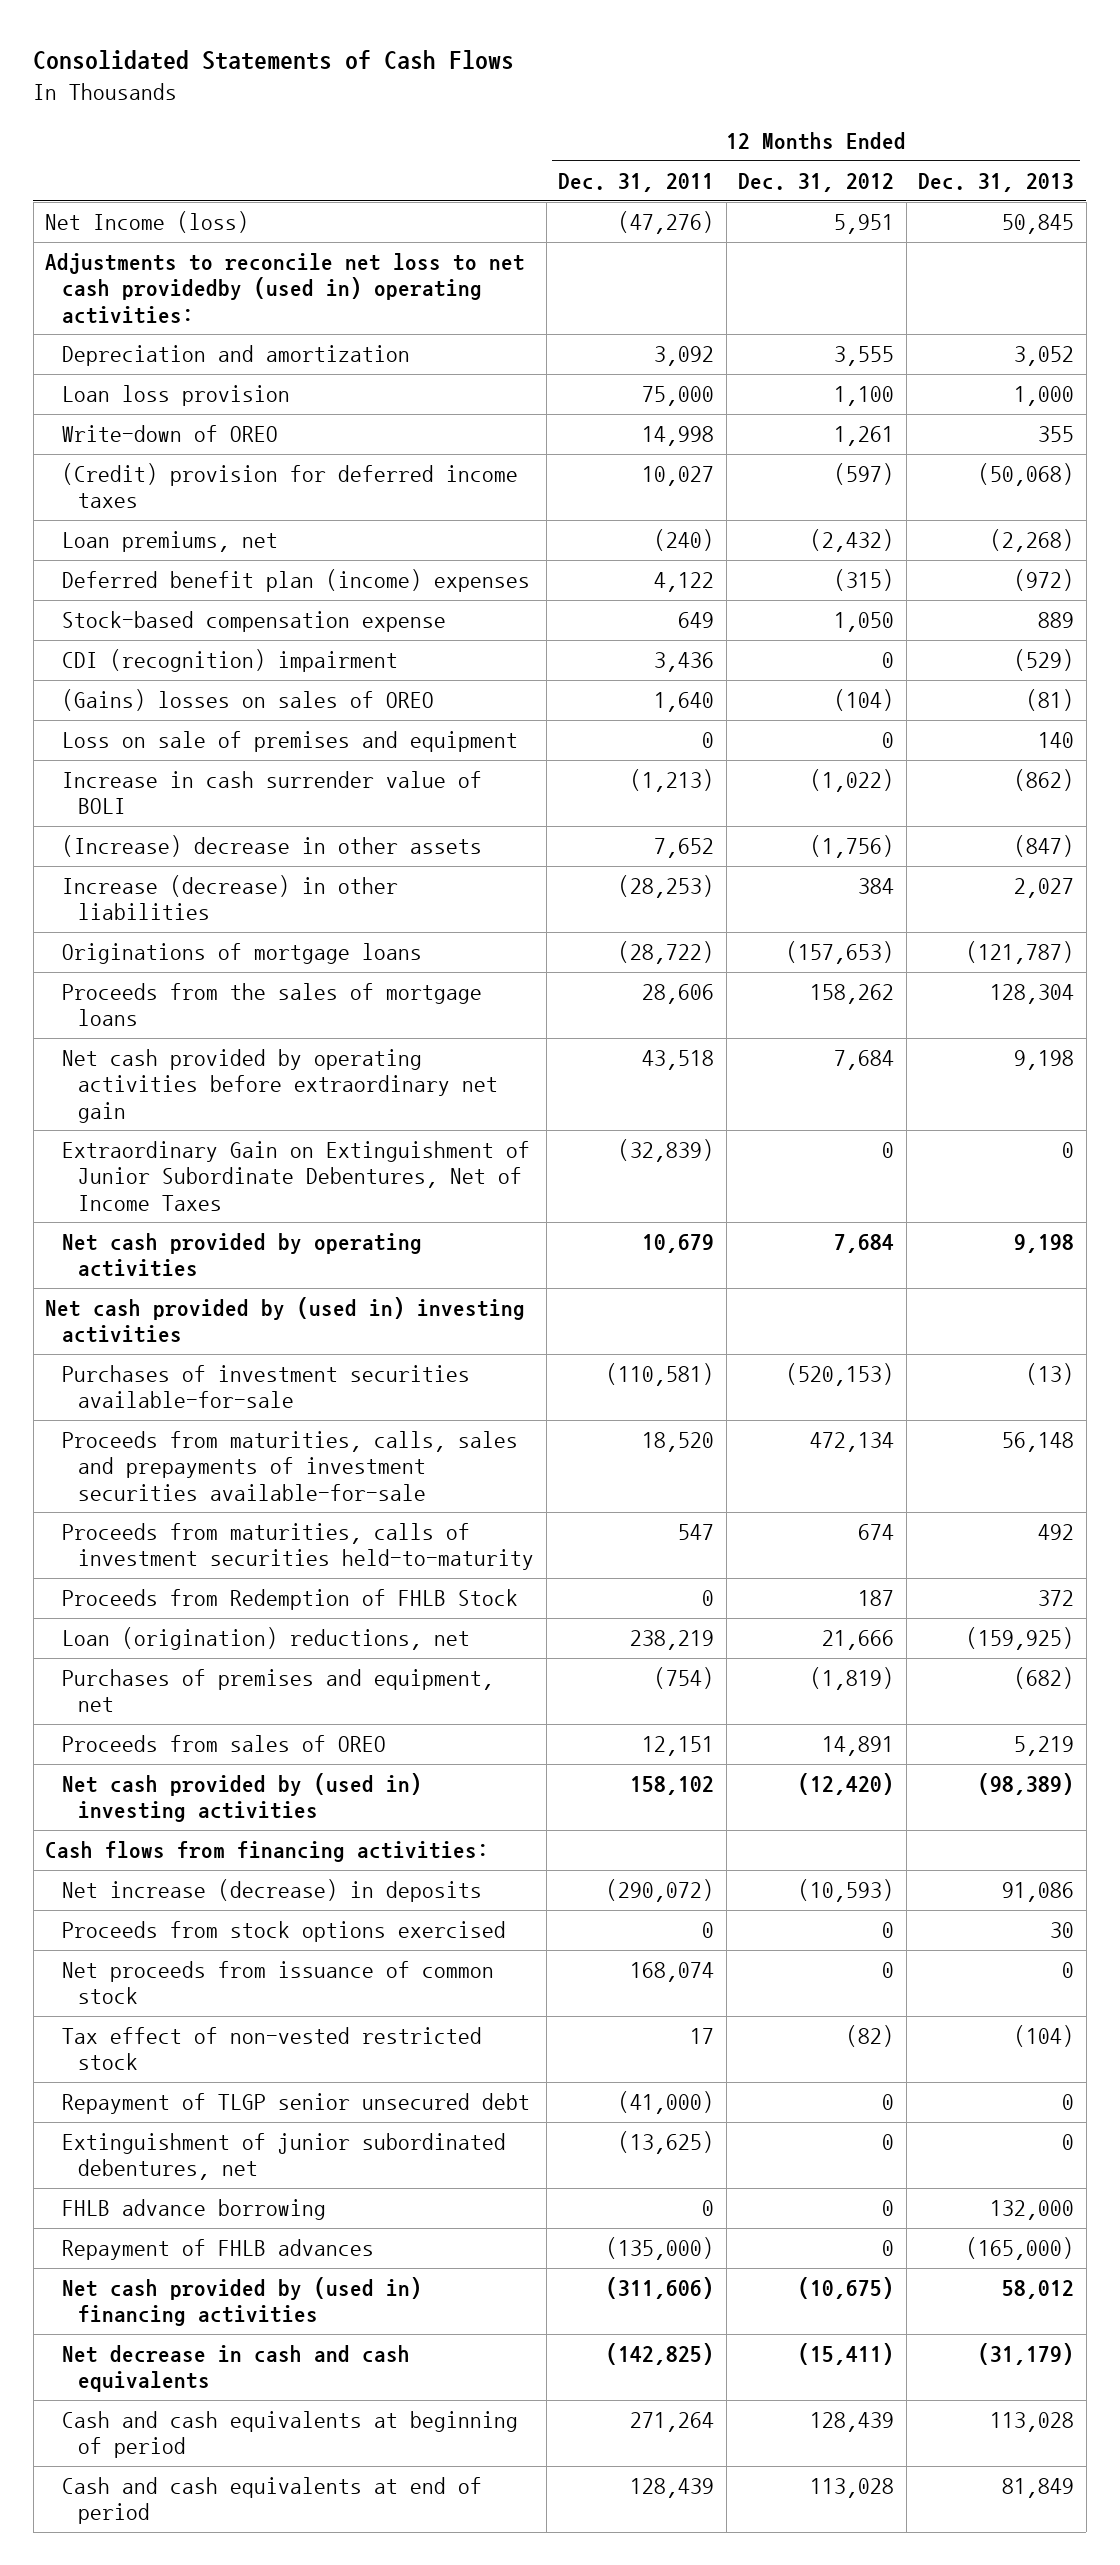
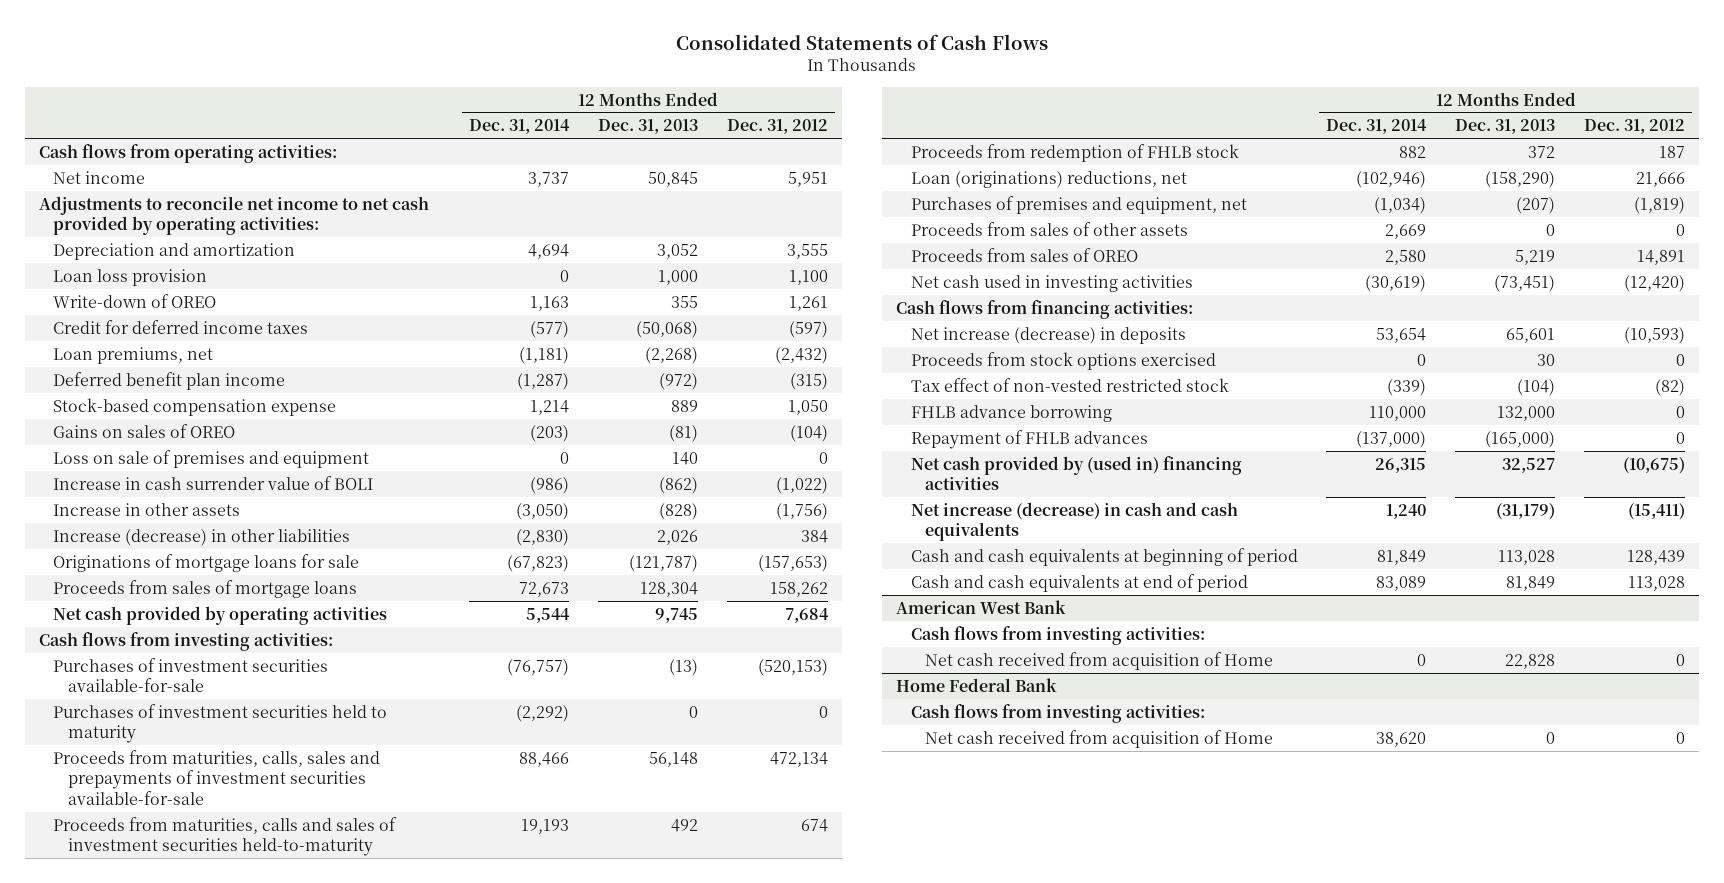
[558,173,715,193] Dec. 31, 2011 -> none
none -> [469,119,571,135] Dec. 31, 2014
none -> [39,143,338,163] Cash flows from operating activities:
[45,211,250,234] Net Income (loss) -> [53,170,146,184] Net income
[45,253,526,324] Adjustments to reconcile net loss to net cash providedby (used in) operating activities: -> [39,195,430,236] Adjustments to reconcile net income to net cash provided by operating activities:
[61,463,518,509] (Credit) provision for deferred income taxes -> [53,319,309,334] Credit for deferred income taxes
[61,569,530,593] Deferred benefit plan (income) expenses -> [53,371,286,390] Deferred benefit plan income
[61,649,398,673] CDI (recognition) impairment -> none
[61,689,434,712] (Gains) losses on sales of OREO -> [53,423,236,438] Gains on sales of OREO
[61,1049,499,1123] Net cash provided by operating activities before extraordinary net gain -> none
[61,1141,530,1211] Extraordinary Gain on Extinguishment of Junior Subordinate Debentures, Net of Income Taxes -> none
[61,835,482,858] (Increase) decrease in other assets -> [53,502,241,516] Increase in other assets
[1014,835,1075,858] (847) -> [658,502,698,520] (828)
[1014,878,1075,899] 2,027 -> [656,529,698,545] 2,026
[61,943,422,965] Originations of mortgage loans -> [53,553,360,572] Originations of mortgage loans for sale
[61,983,482,1027] Proceeds from the sales of mortgage loans -> [53,579,358,598] Proceeds from sales of mortgage loans
[1014,1234,1075,1254] 9,198 -> [654,607,698,623] 9,745
[45,1297,526,1344] Net cash provided by (used in) investing activities -> [39,631,334,651] Cash flows from investing activities:
none -> [53,703,388,744] Purchases of investment securities held to maturity
[61,1523,535,1571] Proceeds from maturities, calls of investment securities held-to-maturity -> [53,816,398,857] Proceeds from maturities, calls and sales of investment securities held-to-maturity
[61,1589,518,1611] Proceeds from Redemption of FHLB Stock -> [910,143,1239,162] Proceeds from redemption of FHLB stock
[61,1627,470,1651] Loan (origination) reductions, net -> [910,170,1187,188] Loan (originations) reductions, net
[966,1627,1075,1651] (159,925) -> [1485,170,1556,188] (158,290)
[1014,1667,1075,1690] (682) -> [1516,196,1556,214] (207)
none -> [910,221,1188,236] Proceeds from sales of other assets
[61,1773,422,1823] Net cash provided by (used in) investing activities -> [910,274,1193,292] Net cash used in investing activities
[978,1773,1075,1796] (98,389) -> [1494,274,1556,292] (73,451)
[1002,1882,1075,1903] 91,086 -> [1506,327,1556,343] 65,601
[61,1961,494,2005] Net proceeds from issuance of common stock -> none
[61,2093,530,2115] Repayment of TLGP senior unsecured debt -> none
[61,2133,506,2181] Extinguishment of junior subordinated debentures, net -> none
[1002,2280,1075,2300] 58,012 -> [1502,457,1556,473] 32,527
[61,2345,410,2393] Net decrease in cash and cash equivalents -> [910,501,1238,542] Net increase (decrease) in cash and cash equivalents
none -> [896,599,1067,614] American West Bank
none -> [910,625,1205,645] Cash flows from investing activities:
none -> [925,651,1274,670] Net cash received from acquisition of Home
none -> [896,677,1058,692] Home Federal Bank
none -> [910,703,1205,723] Cash flows from investing activities:
none -> [925,729,1274,748] Net cash received from acquisition of Home

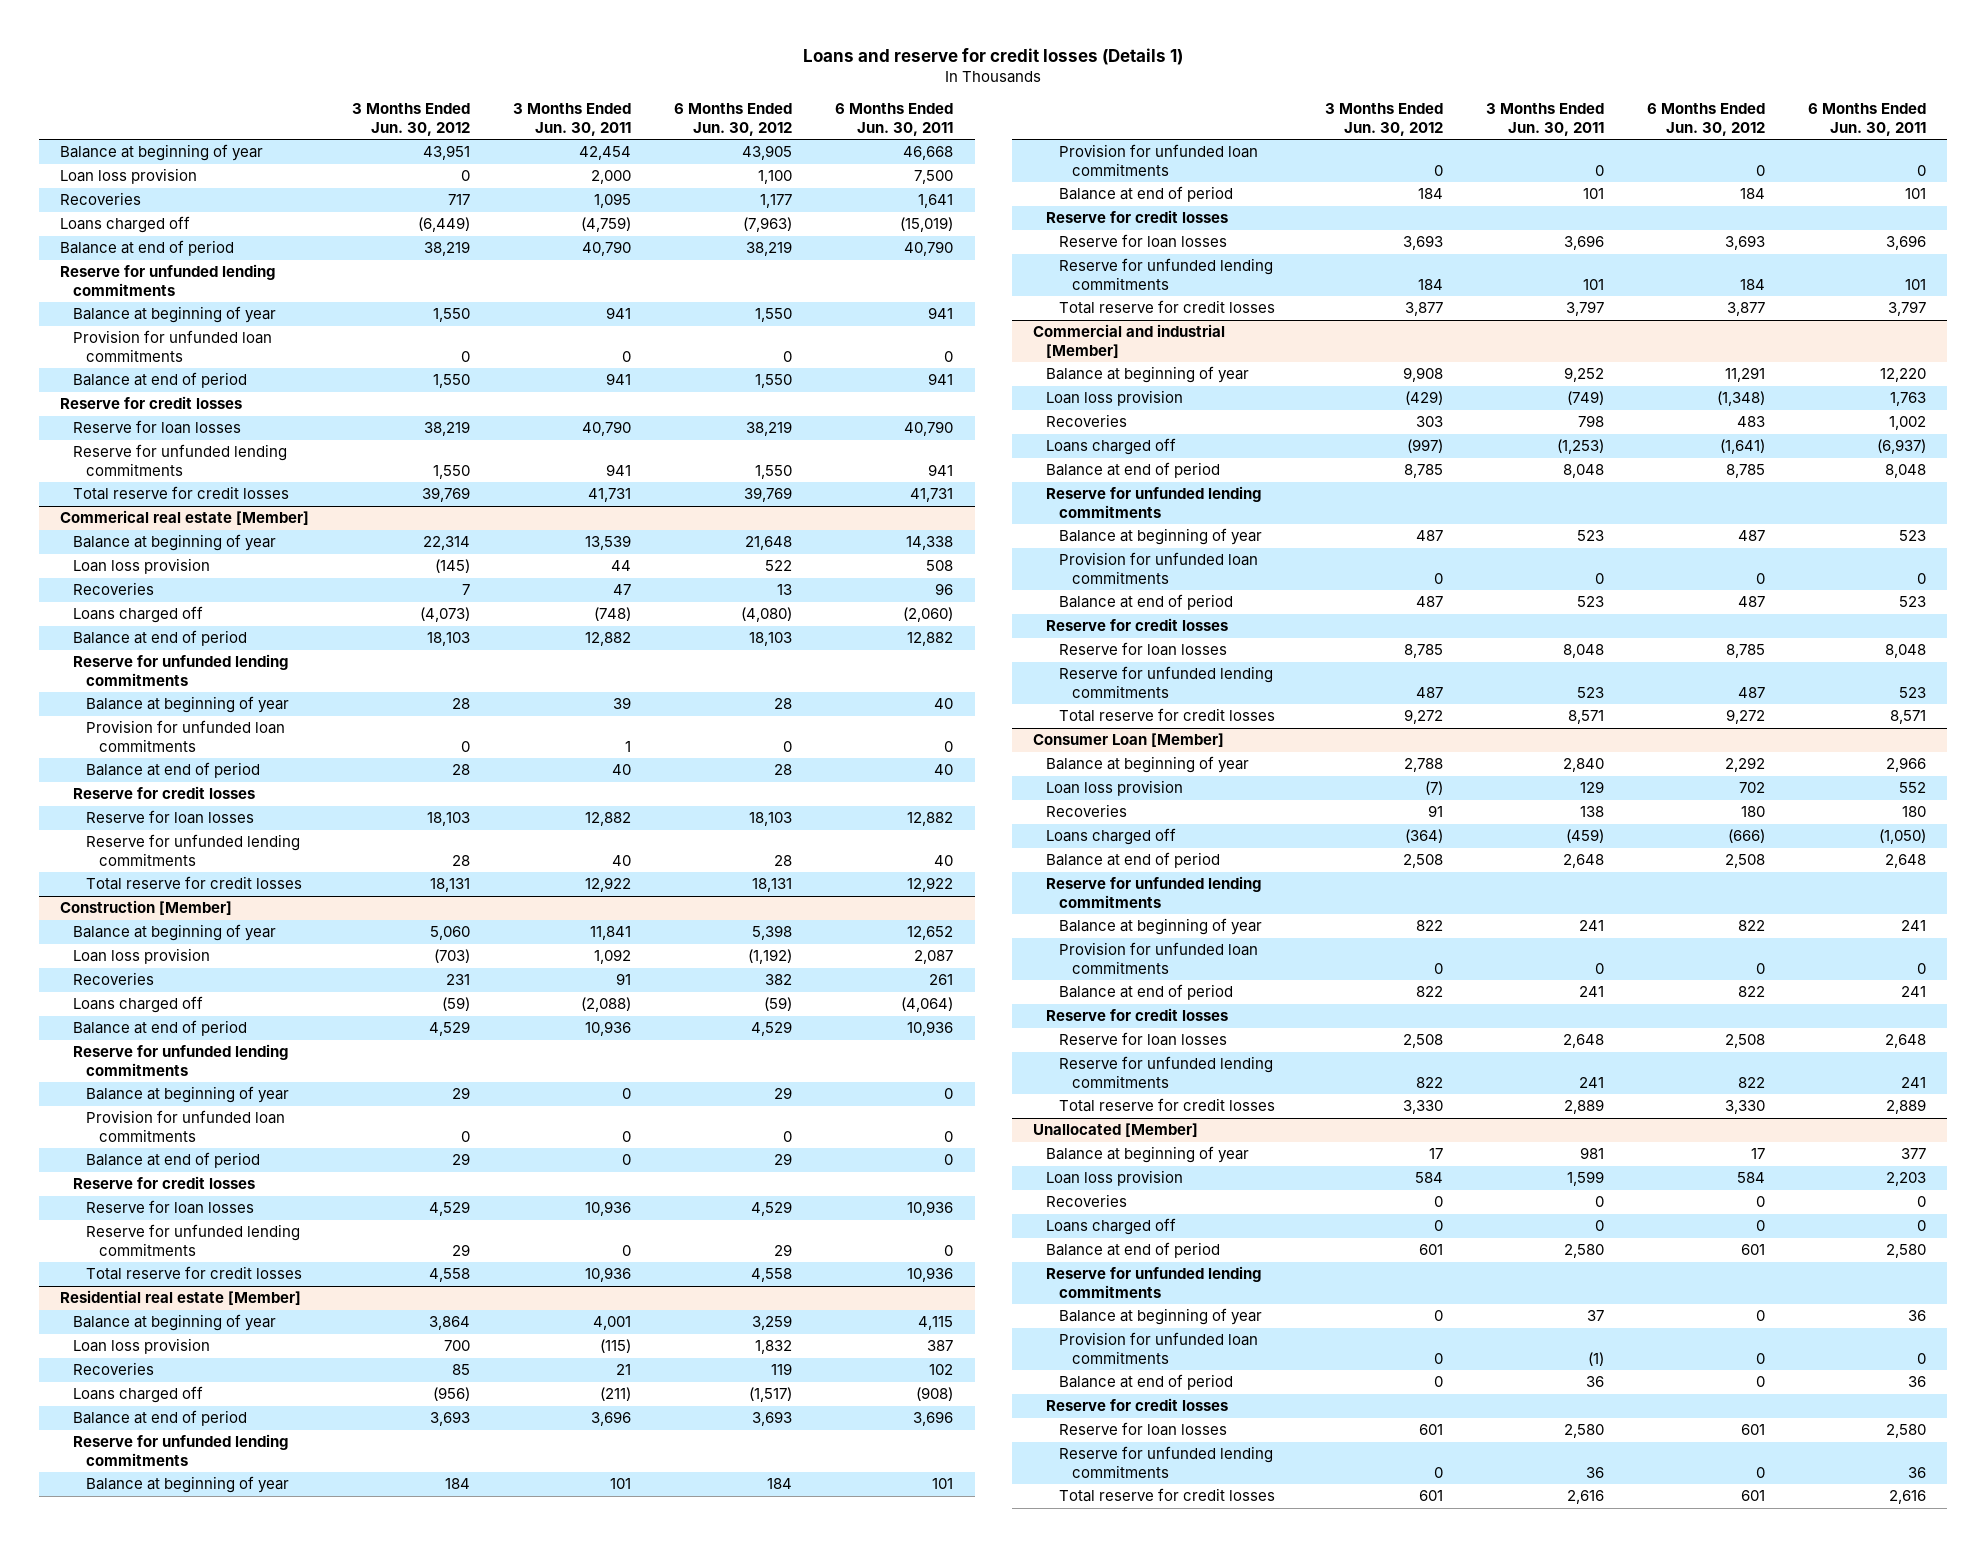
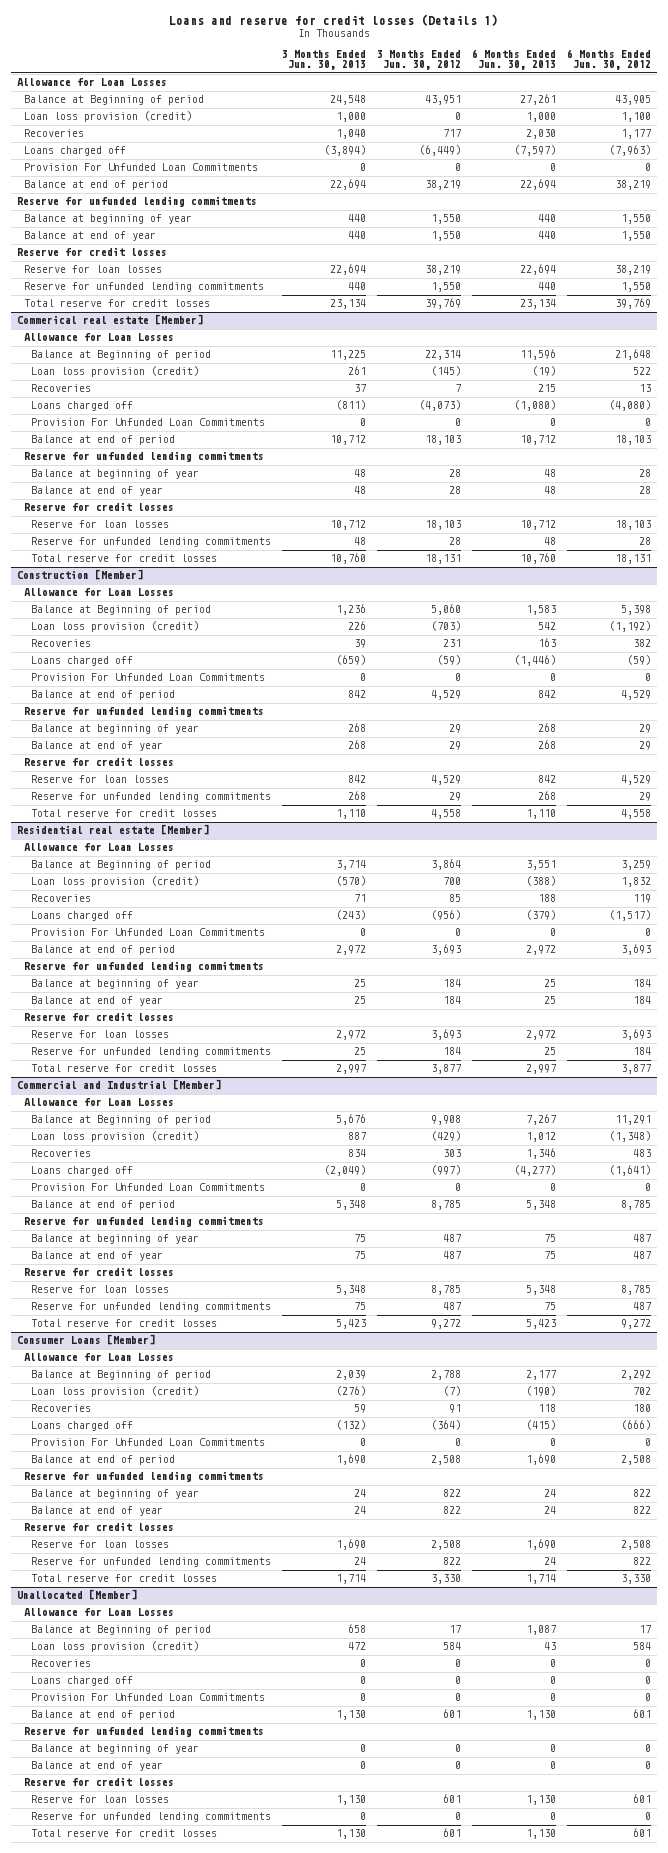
[513,103,632,136] 3 Months Ended Jun. 30, 2011 -> none
[835,103,954,136] 6 Months Ended Jun. 30, 2011 -> none
none -> [282,49,367,71] 3 Months Ended Jun. 30, 2013
none -> [472,48,557,71] 6 Months Ended Jun. 30, 2013
none -> [16,78,167,87] Allowance for Loan Losses
[60,144,264,162] Balance at beginning of year -> [23,95,204,106] Balance at Beginning of period
[60,168,198,185] Loan loss provision -> [23,111,192,123] Loan loss provision (credit)
none -> [23,163,258,172] Provision For Unfunded Loan Commitments
[73,330,273,362] Provision for unfunded loan commitments -> none
[73,372,248,389] Balance at end of period -> [23,231,156,242] Balance at end of year
none -> [23,333,174,342] Allowance for Loan Losses
[73,534,277,552] Balance at beginning of year -> [30,350,211,361] Balance at Beginning of period
[73,558,211,575] Loan loss provision -> [30,366,199,378] Loan loss provision (credit)
none -> [30,418,265,427] Provision For Unfunded Loan Commitments
[86,720,286,752] Provision for unfunded loan commitments -> none
[86,762,261,779] Balance at end of period -> [30,486,163,497] Balance at end of year
none -> [23,588,174,597] Allowance for Loan Losses
[73,924,277,942] Balance at beginning of year -> [30,605,211,616] Balance at Beginning of period
[73,948,211,965] Loan loss provision -> [30,621,199,633] Loan loss provision (credit)
none -> [30,673,265,682] Provision For Unfunded Loan Commitments
[86,1110,286,1142] Provision for unfunded loan commitments -> none
[86,1152,261,1169] Balance at end of period -> [30,741,163,752] Balance at end of year
none -> [23,843,174,852] Allowance for Loan Losses
[73,1314,277,1332] Balance at beginning of year -> [30,860,211,871] Balance at Beginning of period
[73,1338,211,1355] Loan loss provision -> [30,876,199,888] Loan loss provision (credit)
none -> [30,928,265,937] Provision For Unfunded Loan Commitments
[1059,144,1259,176] Provision for unfunded loan commitments -> none
[1059,186,1234,203] Balance at end of period -> [30,996,163,1007] Balance at end of year
[1033,324,1226,358] Commercial and industrial [Member] -> [16,1079,221,1091] Commercial and Industrial [Member]
none -> [23,1098,174,1107] Allowance for Loan Losses
[1046,366,1250,384] Balance at beginning of year -> [30,1115,211,1126] Balance at Beginning of period
[1046,390,1184,407] Loan loss provision -> [30,1131,199,1143] Loan loss provision (credit)
none -> [30,1183,265,1192] Provision For Unfunded Loan Commitments
[1059,552,1259,584] Provision for unfunded loan commitments -> none
[1059,594,1234,611] Balance at end of period -> [30,1251,163,1262] Balance at end of year
[1033,733,1225,748] Consumer Loan [Member] -> [16,1334,155,1346] Consumer Loans [Member]
none -> [23,1353,174,1362] Allowance for Loan Losses
[1046,756,1250,774] Balance at beginning of year -> [30,1370,211,1381] Balance at Beginning of period
[1046,780,1184,797] Loan loss provision -> [30,1386,199,1398] Loan loss provision (credit)
none -> [30,1438,265,1447] Provision For Unfunded Loan Commitments
[1059,942,1259,974] Provision for unfunded loan commitments -> none
[1059,984,1234,1001] Balance at end of period -> [30,1506,163,1517] Balance at end of year
none -> [23,1608,174,1617] Allowance for Loan Losses
[1046,1146,1250,1164] Balance at beginning of year -> [30,1625,211,1636] Balance at Beginning of period
[1046,1170,1184,1187] Loan loss provision -> [30,1641,199,1653] Loan loss provision (credit)
none -> [30,1693,265,1702] Provision For Unfunded Loan Commitments
[1059,1332,1259,1364] Provision for unfunded loan commitments -> none
[1059,1374,1234,1391] Balance at end of period -> [30,1761,163,1772] Balance at end of year

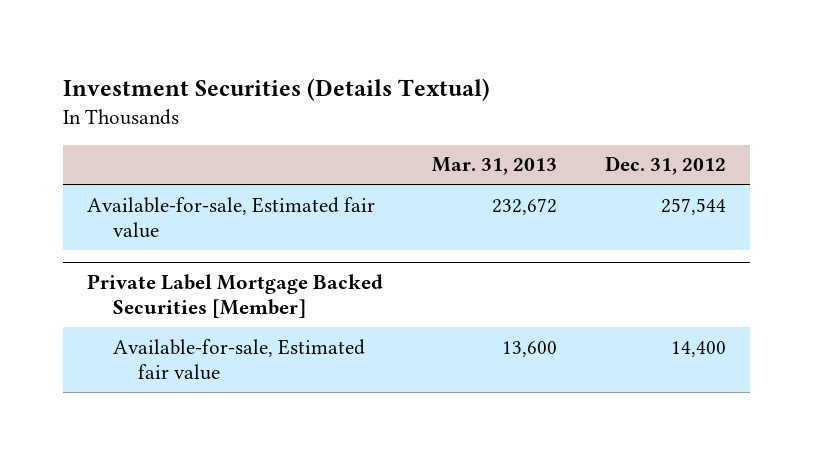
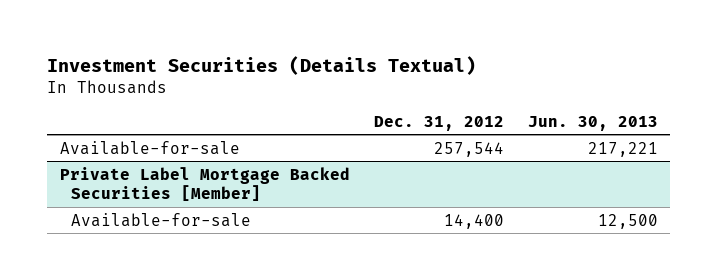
[431,157,557,176] Mar. 31, 2013 -> none
none -> [528,115,659,131] Jun. 30, 2013
[87,196,376,238] Available-for-sale, Estimated fair value -> [59,140,240,155] Available-for-sale
[112,338,365,380] Available-for-sale, Estimated fair value -> [70,212,251,227] Available-for-sale

